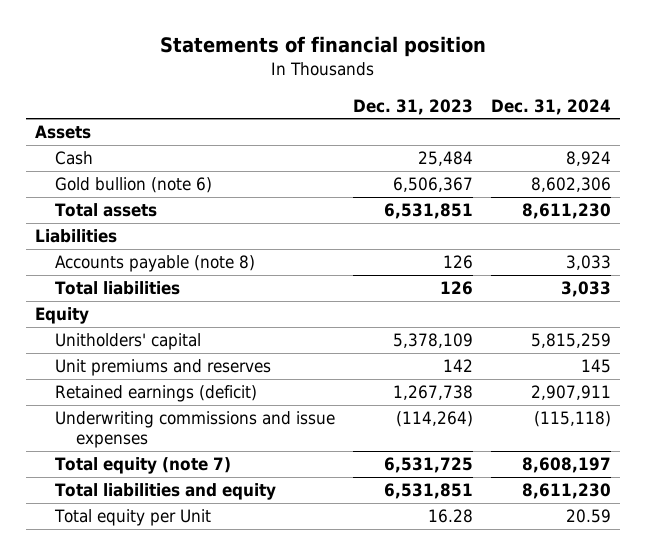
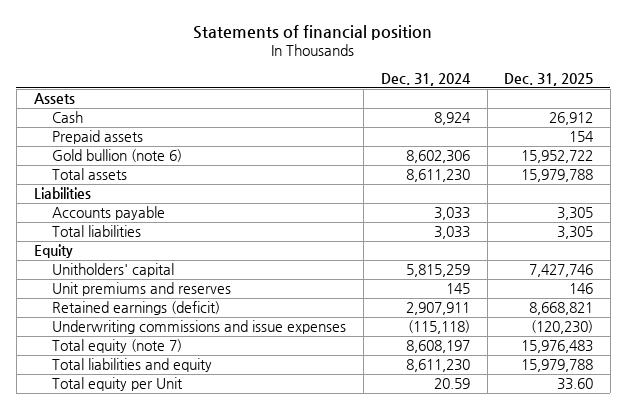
[352,98,473,115] Dec. 31, 2023 -> none
none -> [504,73,594,87] Dec. 31, 2025
none -> [52,130,144,145] Prepaid assets
[55,255,256,273] Accounts payable (note 8) -> [52,206,166,221] Accounts payable

